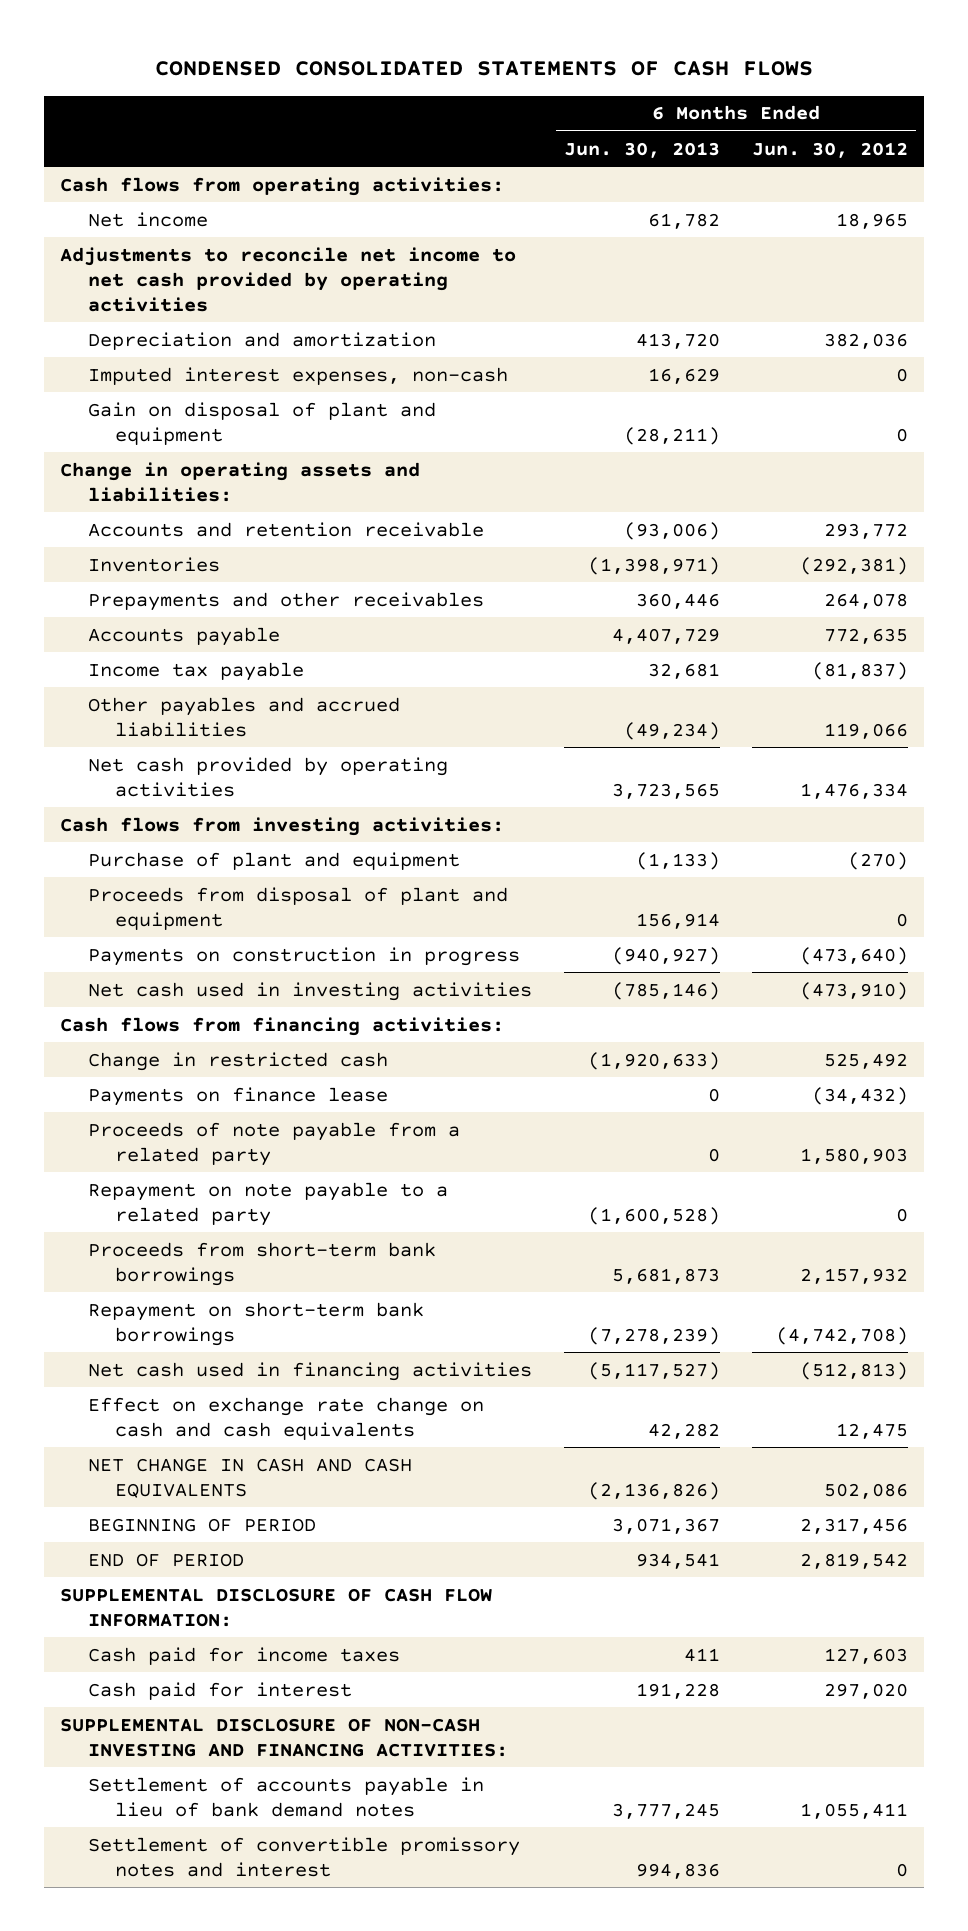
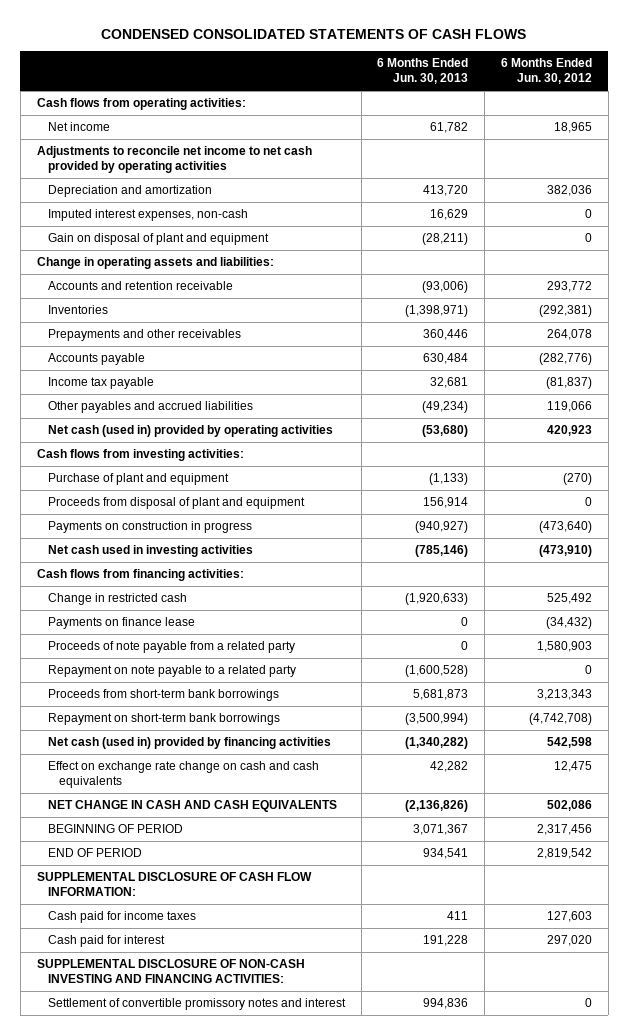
[611,627,720,644] 4,407,729 -> [423,353,469,365] 630,484
[824,627,909,644] 772,635 -> [539,353,593,366] (282,776)
[87,756,448,797] Net cash provided by operating activities -> [47,425,333,438] Net cash (used in) provided by operating activities
[611,782,720,799] 3,723,565 -> [422,425,469,438] (53,680)
[800,782,909,799] 1,476,334 -> [547,425,593,437] 420,923
[800,1267,909,1284] 2,157,932 -> [537,689,593,701] 3,213,343
[587,1326,720,1345] (7,278,239) -> [405,713,469,726] (3,500,994)
[87,1361,532,1381] Net cash used in financing activities -> [47,737,331,750] Net cash (used in) provided by financing activities
[587,1361,720,1380] (5,117,527) -> [405,737,469,750] (1,340,282)
[800,1361,909,1380] (512,813) -> [547,737,593,749] 542,598
[87,1776,484,1817] Settlement of accounts payable in lieu of bank demand notes -> none

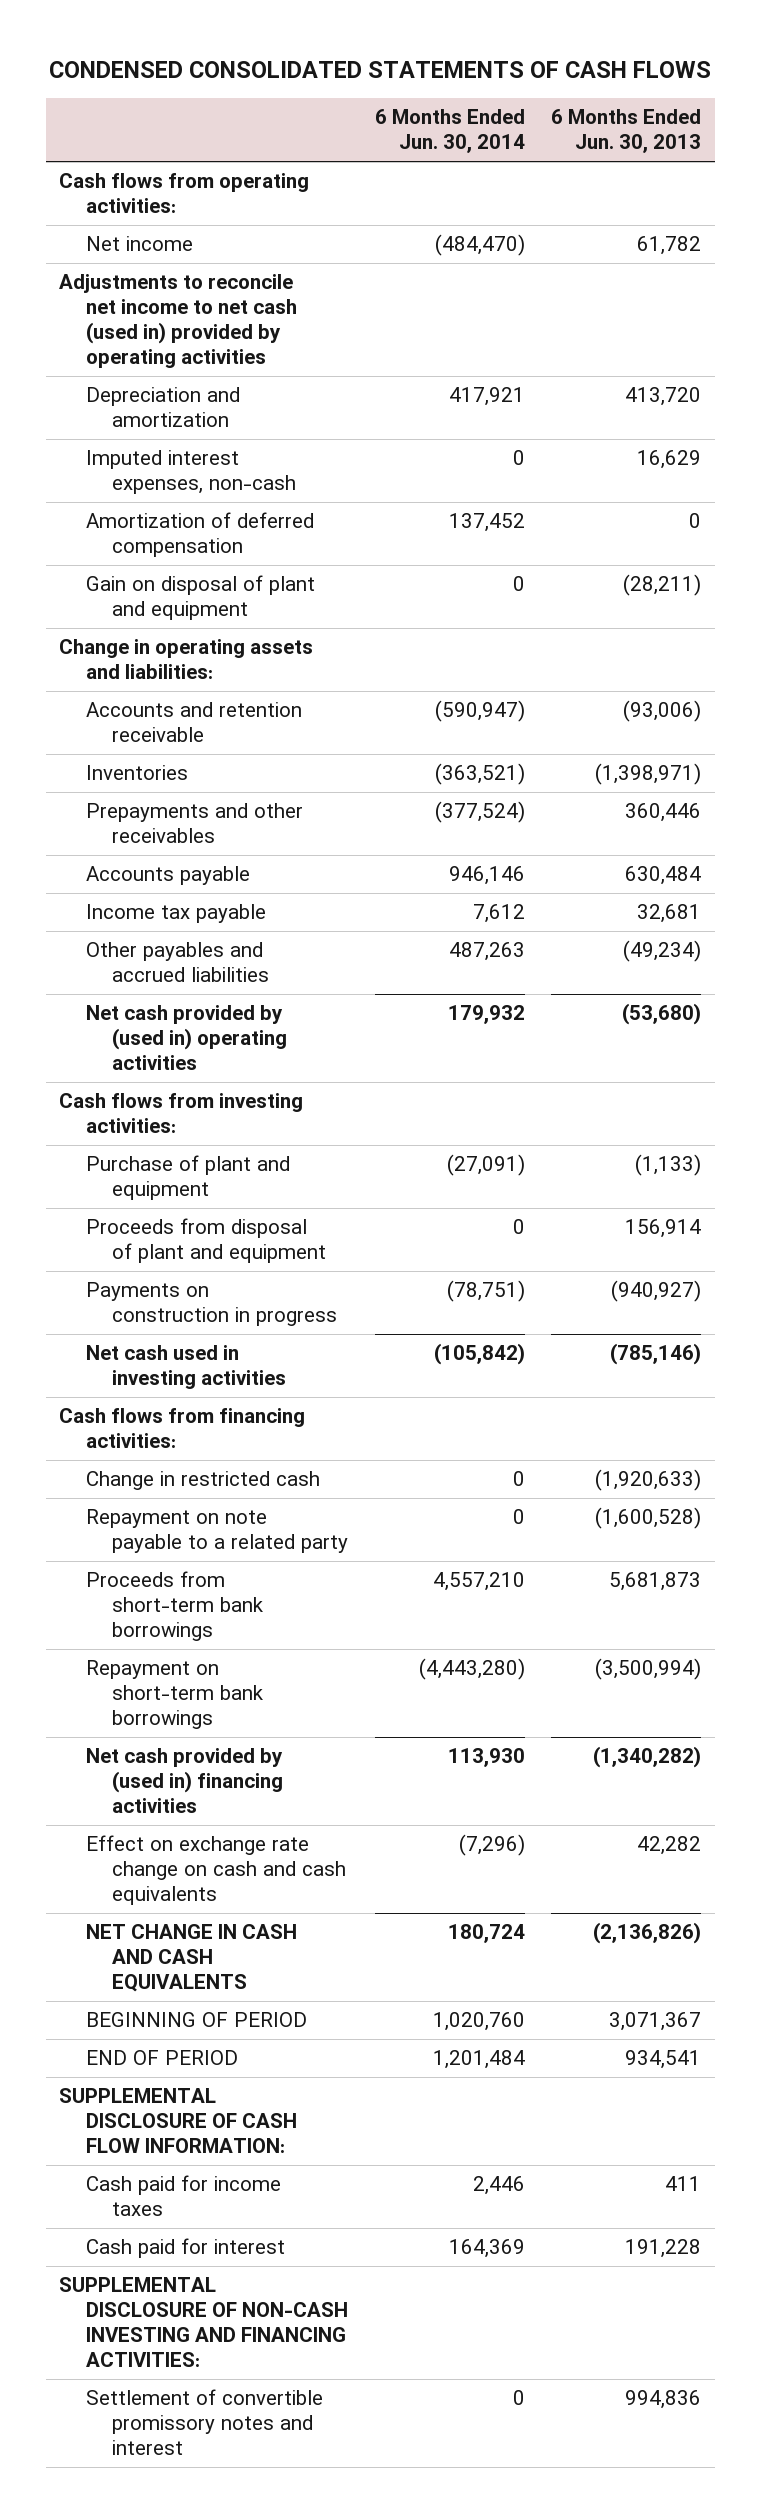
[501,58,593,85] 6 Months Ended Jun. 30, 2012 -> none
none -> [374,109,525,154] 6 Months Ended Jun. 30, 2014
[36,146,312,174] Adjustments to reconcile net income to net cash provided by operating activities -> [59,274,297,368] Adjustments to reconcile net income to net cash (used in) provided by operating activities
none -> [85,512,314,558] Amortization of deferred compensation
[47,425,333,438] Net cash (used in) provided by operating activities -> [85,1005,288,1071] Net cash provided by (used in) operating activities
[47,617,195,630] Payments on finance lease -> none
[47,641,295,654] Proceeds of note payable from a related party -> none
[47,737,331,750] Net cash (used in) provided by financing activities -> [85,1748,284,1814] Net cash provided by (used in) financing activities

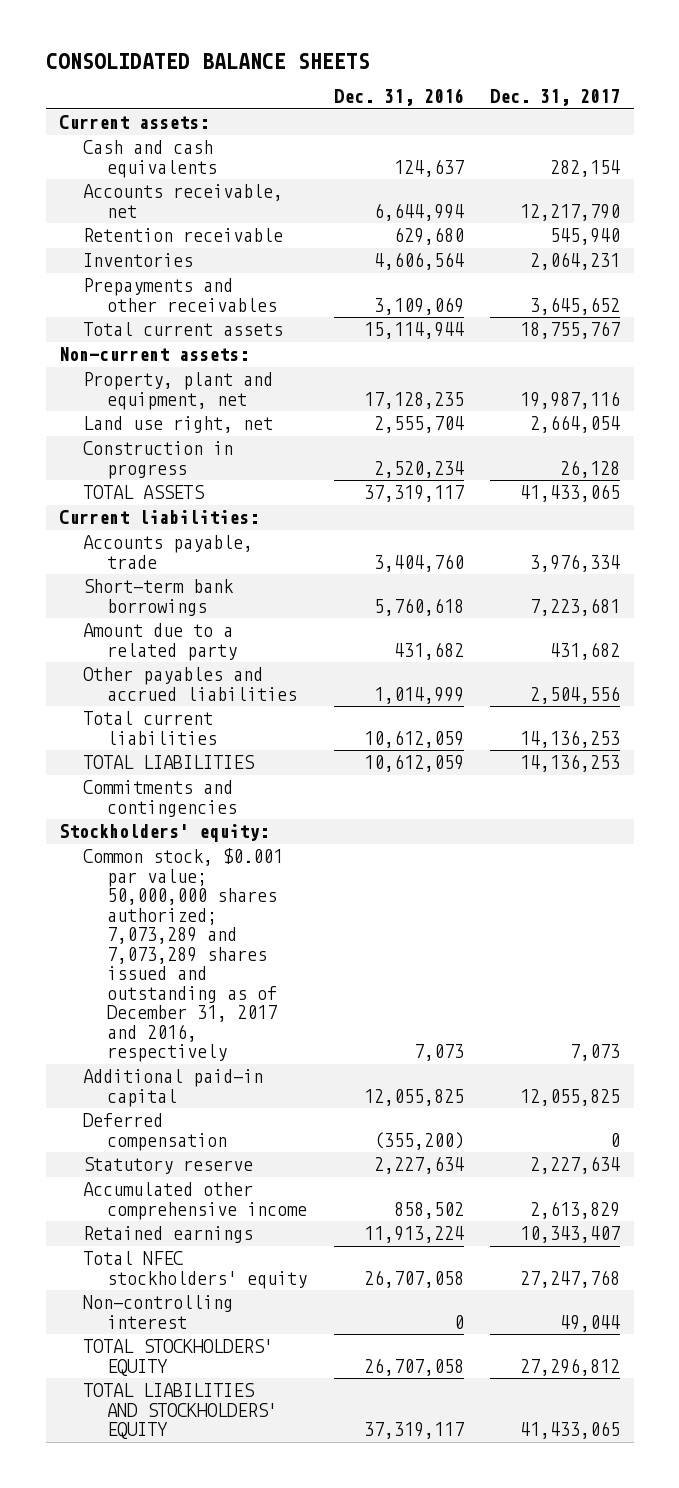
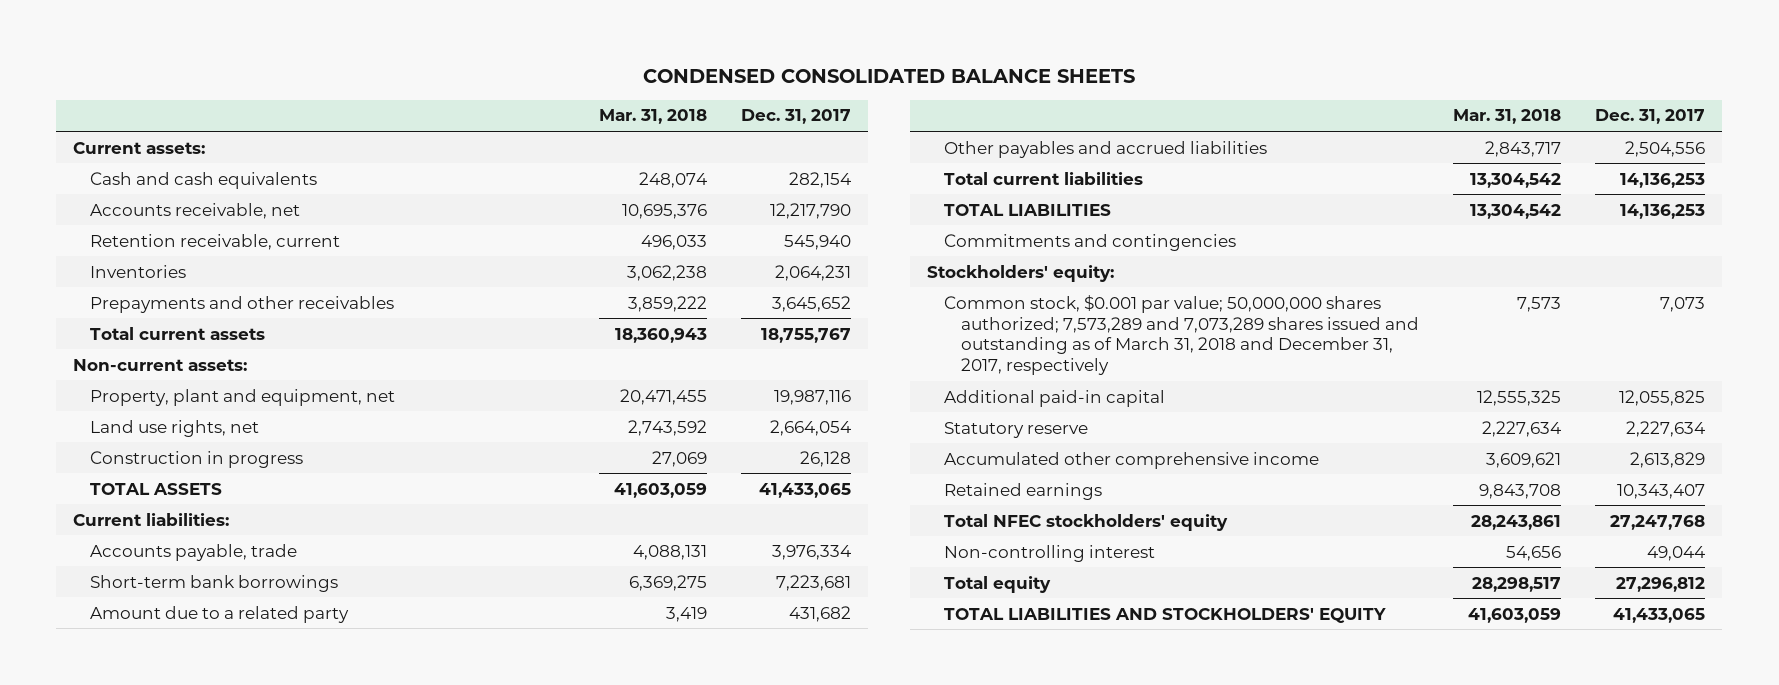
[45,53,370,70] CONSOLIDATED BALANCE SHEETS -> [643,68,1136,83] CONDENSED CONSOLIDATED BALANCE SHEETS
[333,88,464,107] Dec. 31, 2016 -> none
none -> [599,109,708,125] Mar. 31, 2018
[82,228,283,243] Retention receivable -> [90,233,341,250] Retention receivable, current
[82,416,273,434] Land use right, net -> [90,419,260,437] Land use rights, net
[82,848,283,1063] Common stock, $0.001 par value; 50,000,000 shares authorized; 7,073,289 and 7,073,289 shares issued and outstanding as of December 31, 2017 and 2016, respectively -> [944,294,1420,376] Common stock, $0.001 par value; 50,000,000 shares authorized; 7,573,289 and 7,073,289 shares issued and outstanding as of March 31, 2018 and December 31, 2017, respectively
[82,1113,227,1151] Deferred compensation -> none
[82,1339,273,1376] TOTAL STOCKHOLDERS' EQUITY -> [944,575,1052,593] Total equity

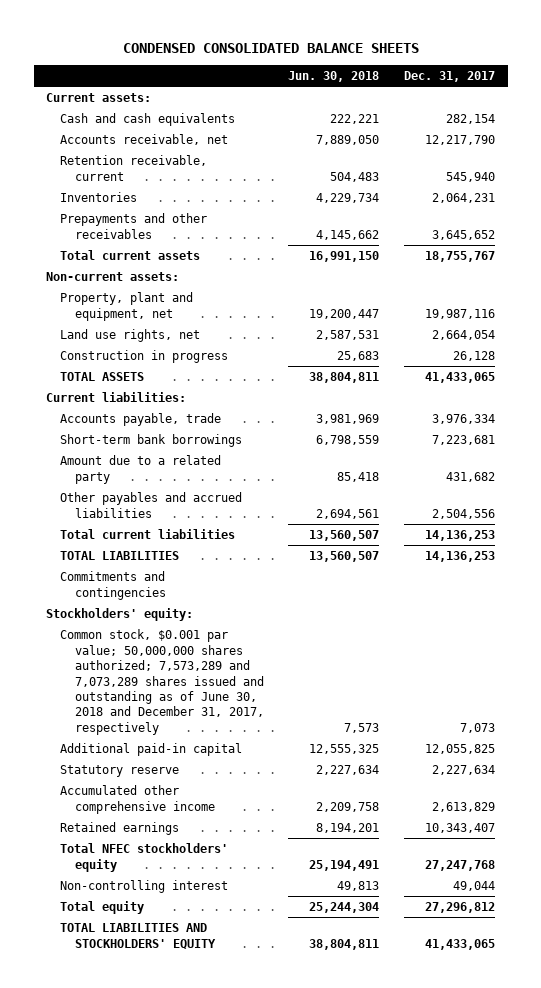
[599,109,708,125] Mar. 31, 2018 -> none
none -> [288,70,380,82] Jun. 30, 2018
[944,294,1420,376] Common stock, $0.001 par value; 50,000,000 shares authorized; 7,573,289 and 7,073,289 shares issued and outstanding as of March 31, 2018 and December 31, 2017, respectively -> [60,629,264,735] Common stock, $0.001 par value; 50,000,000 shares authorized; 7,573,289 and 7,073,289 shares issued and outstanding as of June 30, 2018 and December 31, 2017, respectively

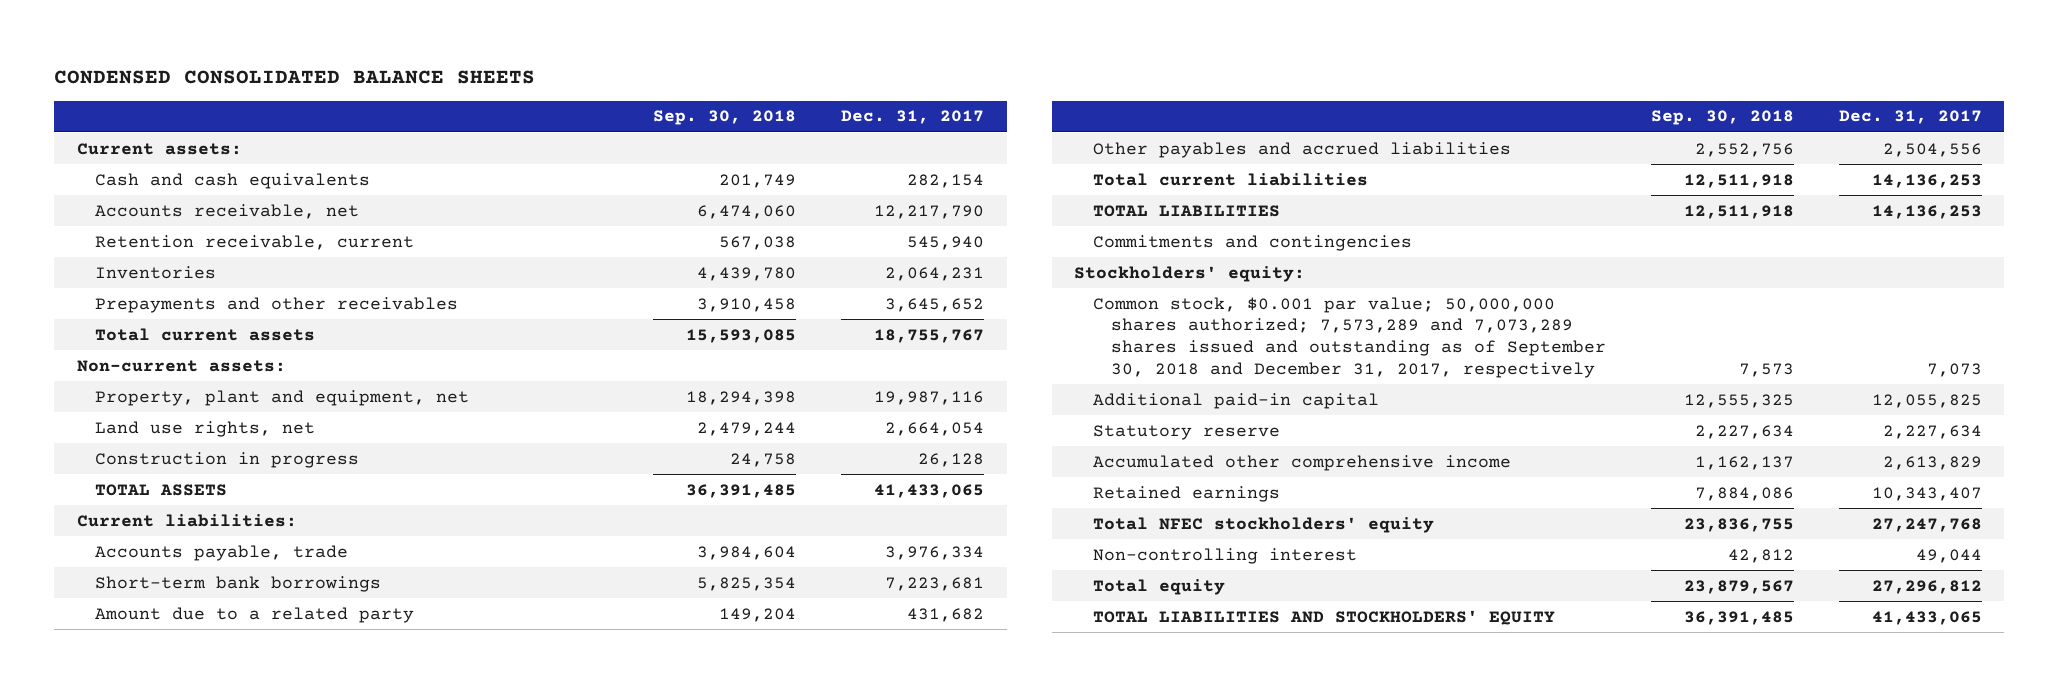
[288,70,380,82] Jun. 30, 2018 -> none
none -> [653,110,797,126] Sep. 30, 2018
[60,629,264,735] Common stock, $0.001 par value; 50,000,000 shares authorized; 7,573,289 and 7,073,289 shares issued and outstanding as of June 30, 2018 and December 31, 2017, respectively -> [1092,296,1606,378] Common stock, $0.001 par value; 50,000,000 shares authorized; 7,573,289 and 7,073,289 shares issued and outstanding as of September 30, 2018 and December 31, 2017, respectively

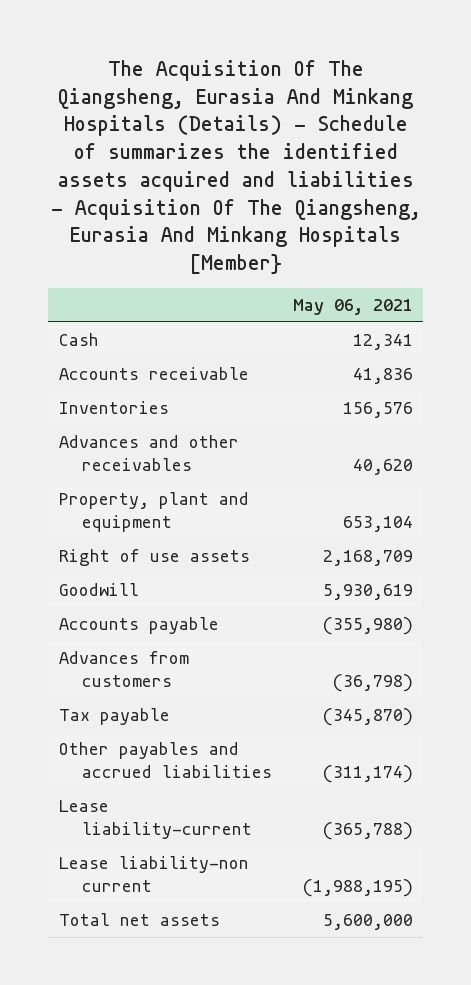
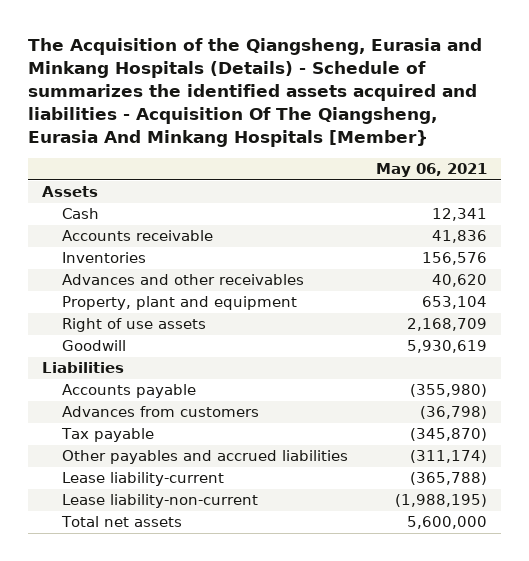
[50,59,421,275] The Acquisition Of The Qiangsheng, Eurasia And Minkang Hospitals (Details) - Schedule of summarizes the identified assets acquired and liabilities - Acquisition Of The Qiangsheng, Eurasia And Minkang Hospitals [Member} -> [28,38,483,147] The Acquisition of the Qiangsheng, Eurasia and Minkang Hospitals (Details) - Schedule of summarizes the identified assets acquired and liabilities - Acquisition Of The Qiangsheng, Eurasia And Minkang Hospitals [Member}
none -> [42,186,99,198] Assets
none -> [42,362,125,374] Liabilities
[58,856,249,892] Lease liability-non current -> [62,494,259,509] Lease liability-non-current

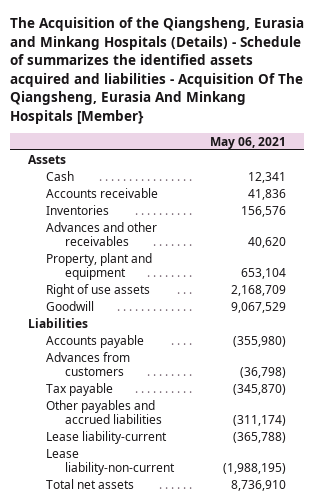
[407,340,488,354] 5,930,619 -> [230,301,286,313] 9,067,529
[407,516,488,530] 5,600,000 -> [230,479,286,491] 8,736,910

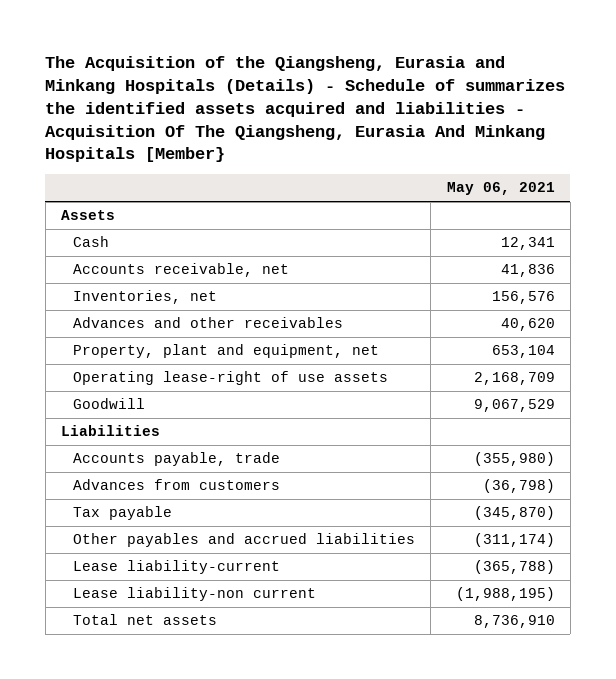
[46,187,159,198] Accounts receivable -> [73,263,290,278] Accounts receivable, net
[46,204,110,215] Inventories -> [73,290,218,305] Inventories, net
[46,252,153,280] Property, plant and equipment -> [73,344,380,359] Property, plant and equipment, net
[46,283,151,297] Right of use assets -> [73,371,389,386] Operating lease-right of use assets
[46,334,145,348] Accounts payable -> [73,452,281,467] Accounts payable, trade
[46,448,176,475] Lease liability-non-current -> [73,587,317,602] Lease liability-non current

